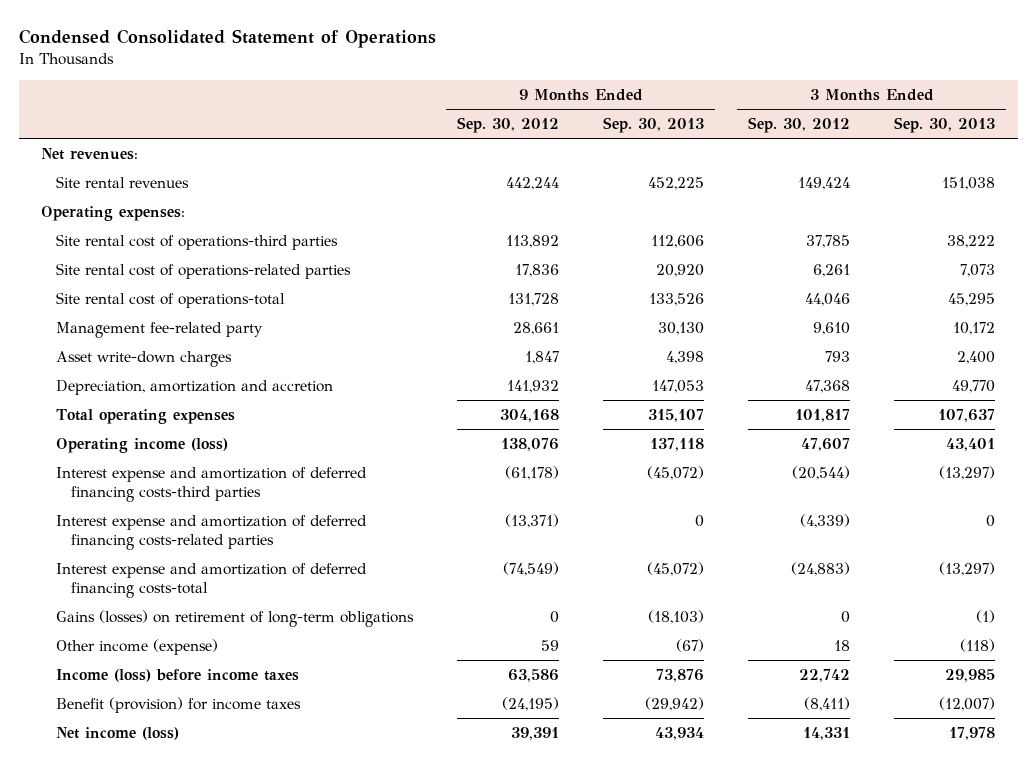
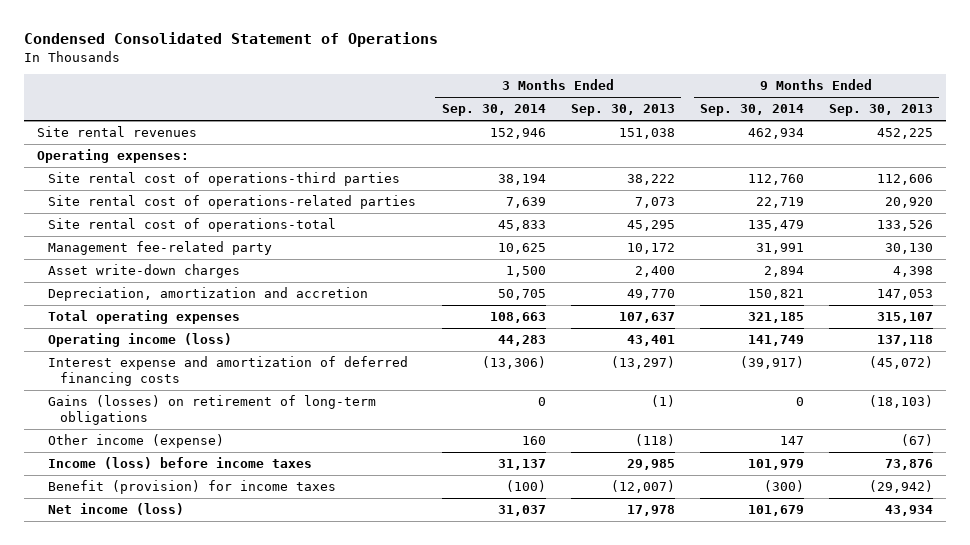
[457,116,560,133] Sep. 30, 2012 -> none
[748,116,851,133] Sep. 30, 2012 -> none
none -> [441,104,546,117] Sep. 30, 2014
none -> [699,104,804,117] Sep. 30, 2014
[41,147,139,160] Net revenues: -> none
[56,514,368,551] Interest expense and amortization of deferred financing costs-related parties -> none
[56,562,368,599] Interest expense and amortization of deferred financing costs-total -> none
[56,466,368,503] Interest expense and amortization of deferred financing costs-third parties -> [48,356,409,387] Interest expense and amortization of deferred financing costs

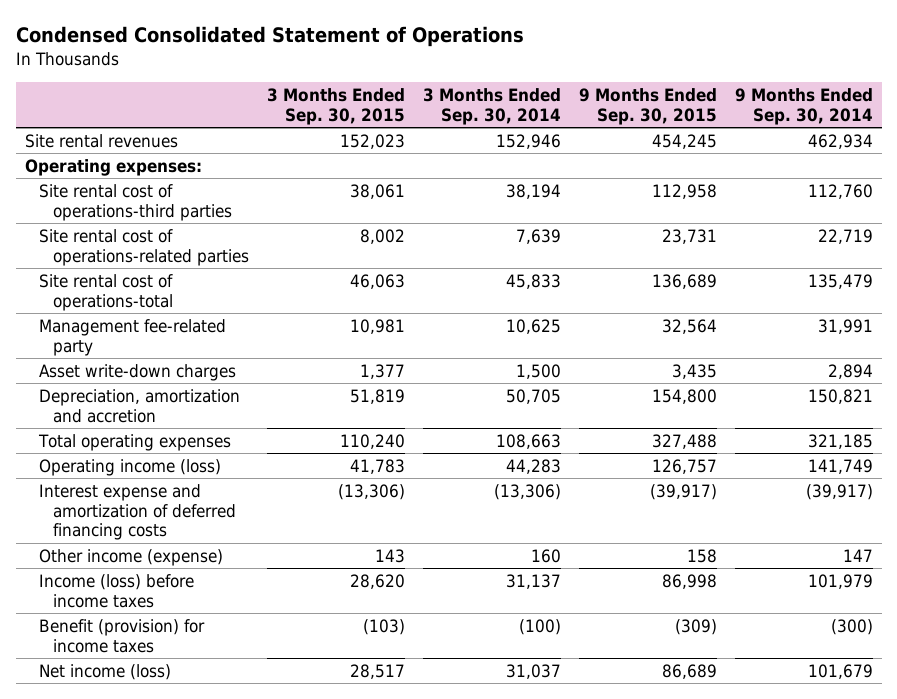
[570,104,675,117] Sep. 30, 2013 -> none
[829,104,934,117] Sep. 30, 2013 -> none
none -> [266,88,405,125] 3 Months Ended Sep. 30, 2015
none -> [578,88,717,125] 9 Months Ended Sep. 30, 2015
[48,395,377,426] Gains (losses) on retirement of long-term obligations -> none

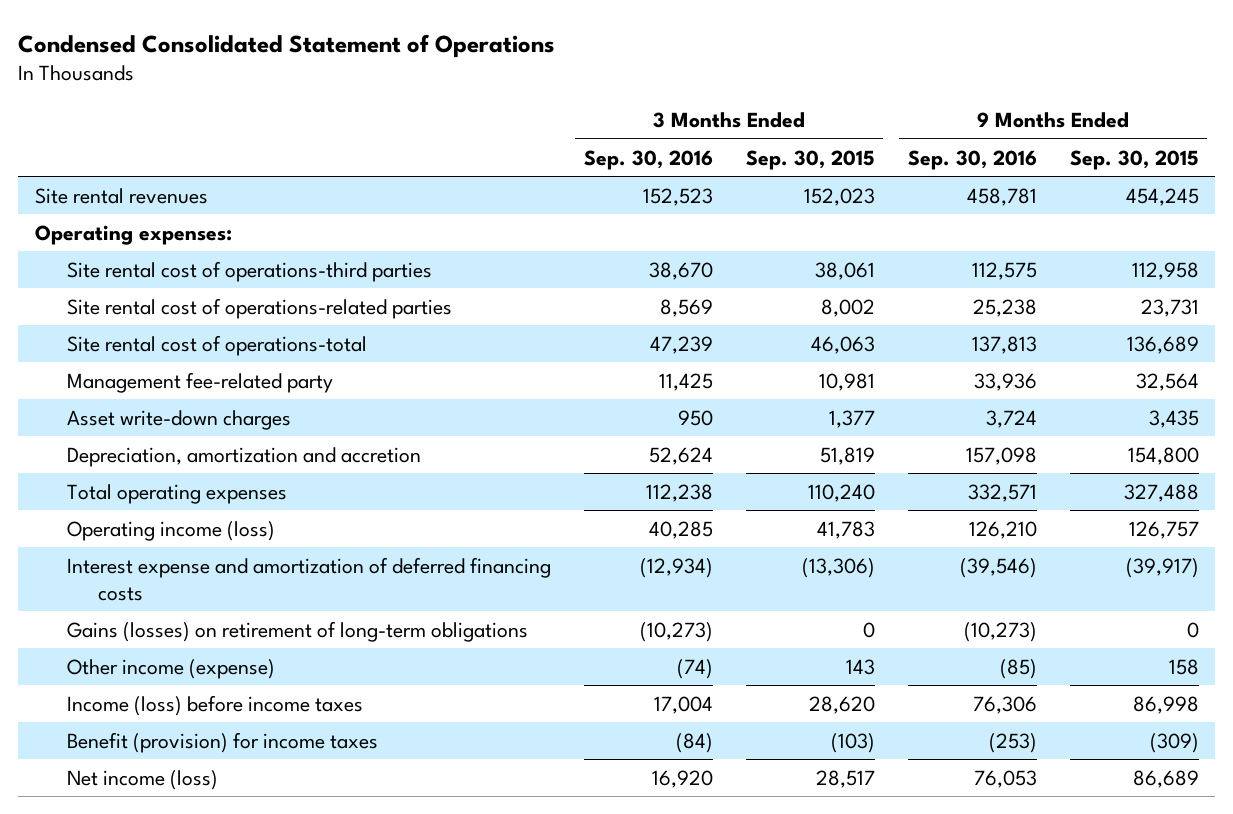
[422,88,561,125] 3 Months Ended Sep. 30, 2014 -> none
[734,88,873,125] 9 Months Ended Sep. 30, 2014 -> none
none -> [583,149,713,170] Sep. 30, 2016
none -> [907,149,1037,170] Sep. 30, 2016
none -> [66,620,528,642] Gains (losses) on retirement of long-term obligations

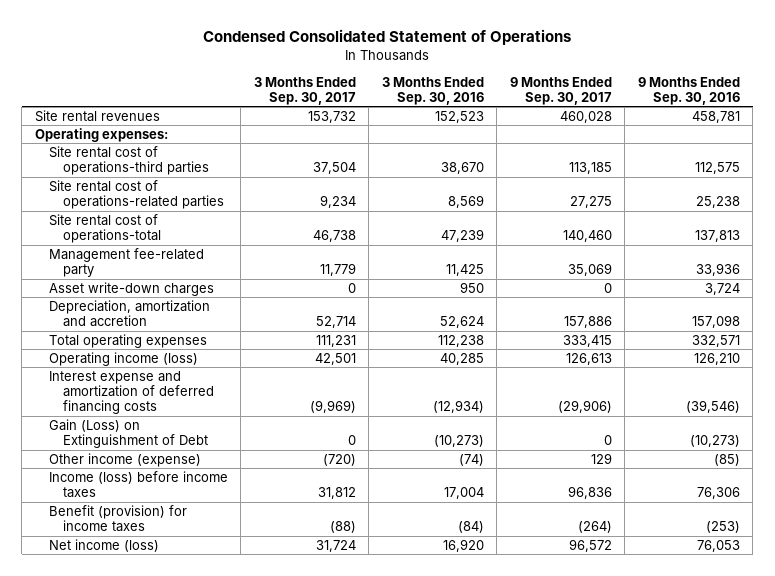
[745,149,875,170] Sep. 30, 2015 -> none
[1069,149,1199,170] Sep. 30, 2015 -> none
none -> [253,76,356,105] 3 Months Ended Sep. 30, 2017
none -> [509,76,612,105] 9 Months Ended Sep. 30, 2017
[66,620,528,642] Gains (losses) on retirement of long-term obligations -> [48,418,208,449] Gain (Loss) on Extinguishment of Debt

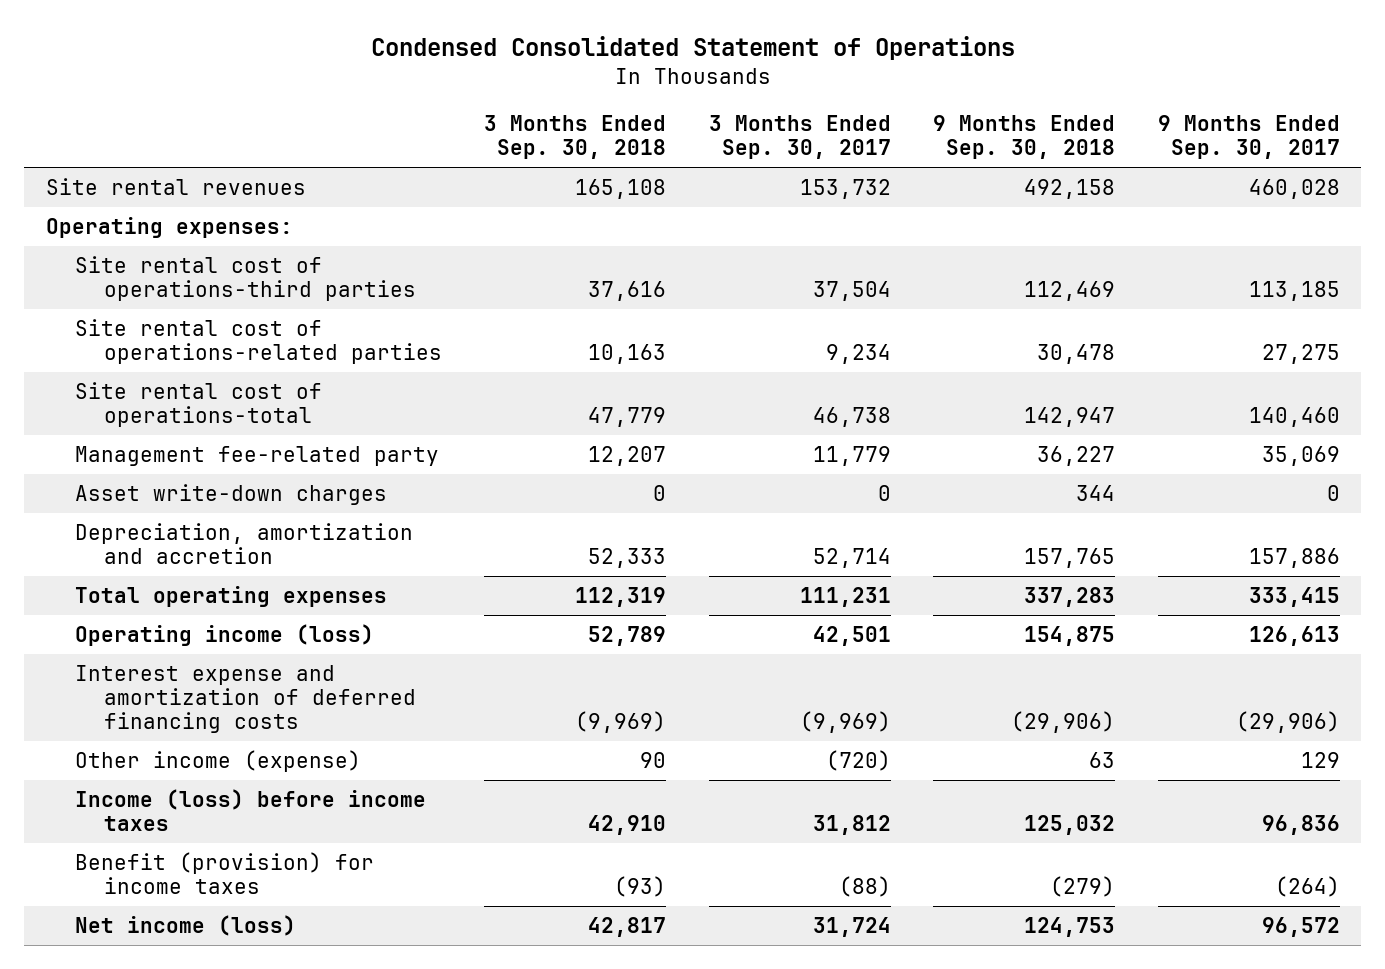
[381,76,484,105] 3 Months Ended Sep. 30, 2016 -> none
[637,76,740,105] 9 Months Ended Sep. 30, 2016 -> none
none -> [484,115,667,160] 3 Months Ended Sep. 30, 2018
none -> [933,115,1116,160] 9 Months Ended Sep. 30, 2018
[48,418,208,449] Gain (Loss) on Extinguishment of Debt -> none

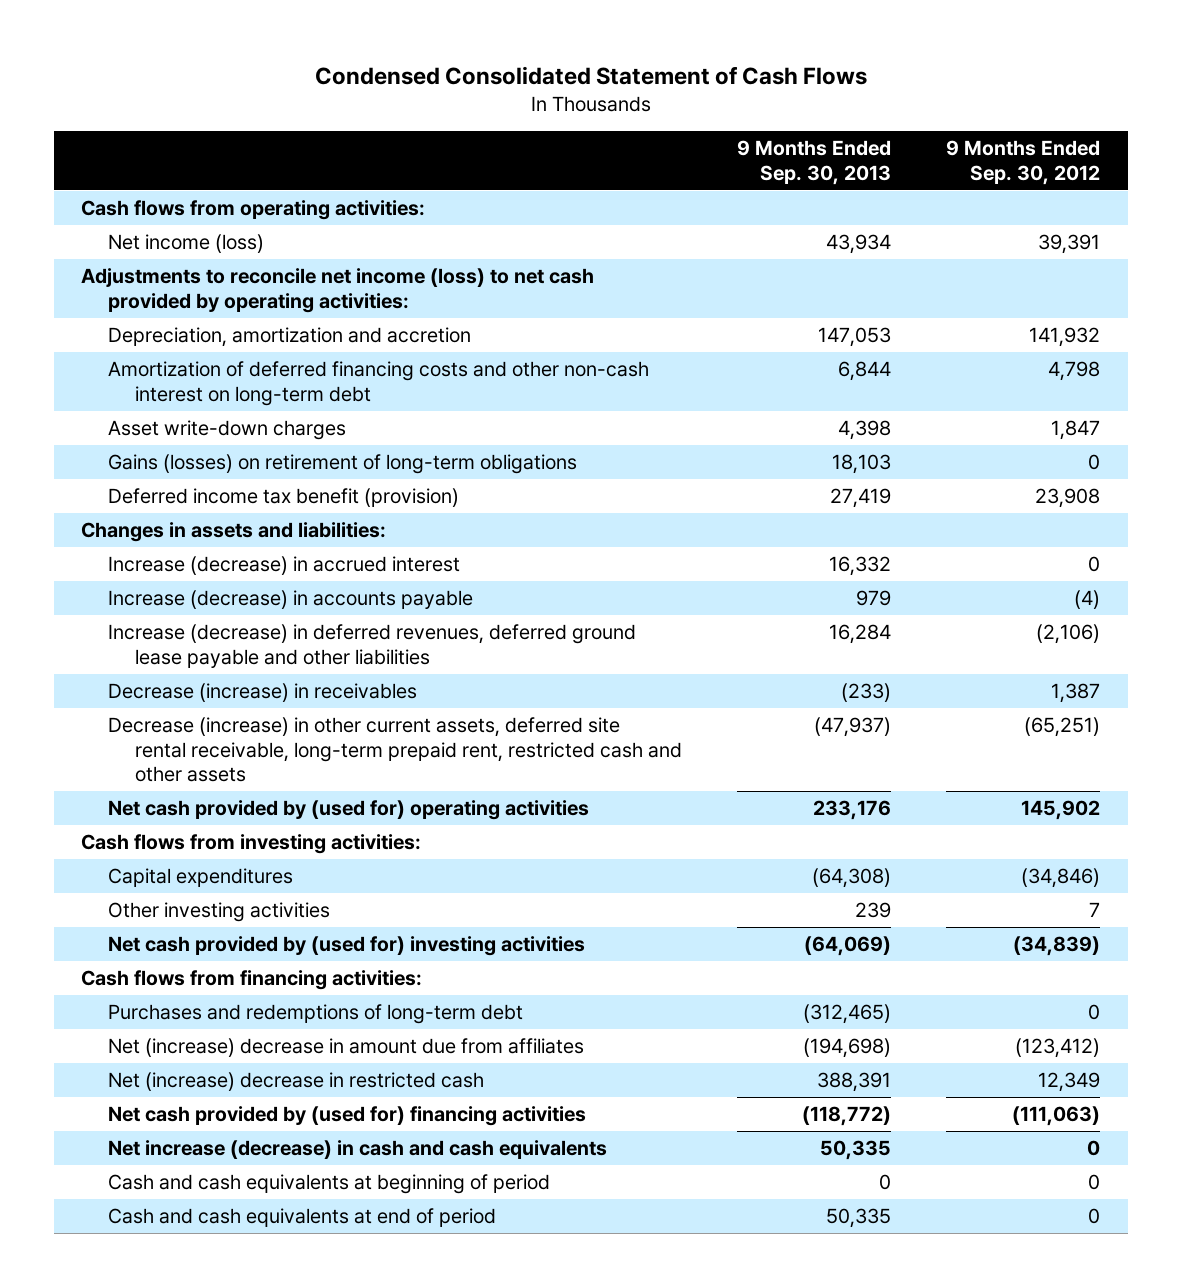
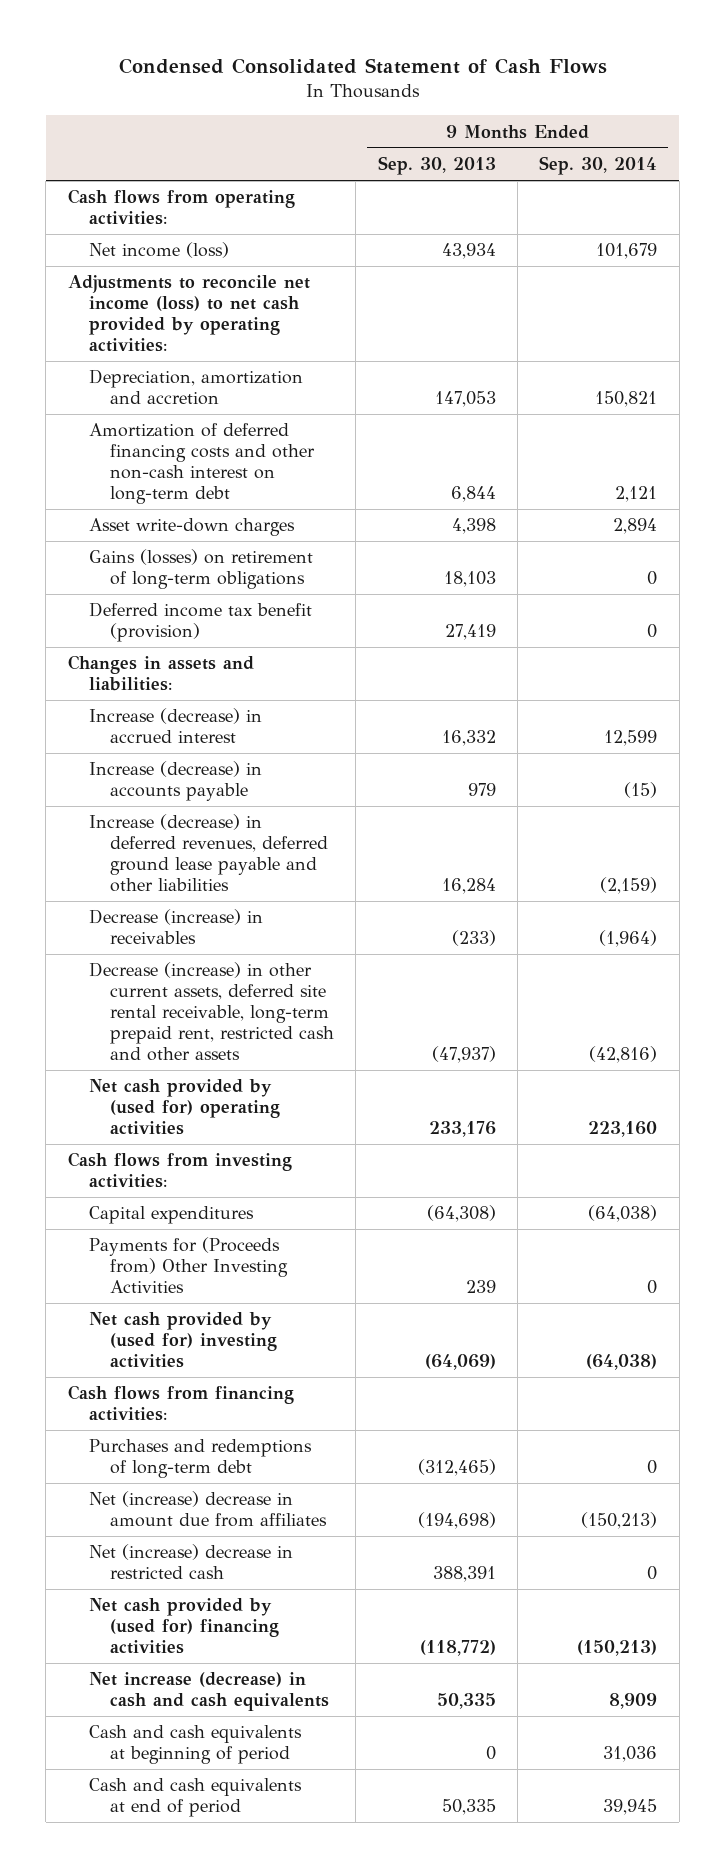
[946,140,1101,185] 9 Months Ended Sep. 30, 2012 -> none
none -> [539,155,658,175] Sep. 30, 2014
[108,902,331,923] Other investing activities -> [88,1237,289,1294] Payments for (Proceeds from) Other Investing Activities

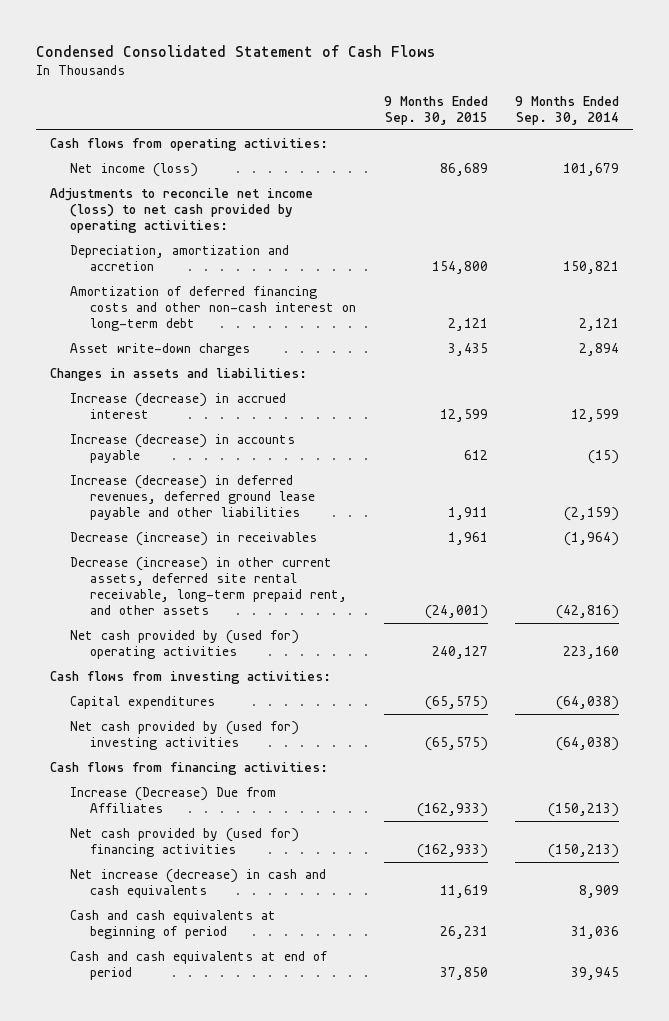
[377,155,496,175] Sep. 30, 2013 -> none
none -> [383,95,488,125] 9 Months Ended Sep. 30, 2015
[88,549,313,590] Gains (losses) on retirement of long-term obligations -> none
[88,602,312,643] Deferred income tax benefit (provision) -> none
[88,962,335,1061] Decrease (increase) in other current assets, deferred site rental receivable, long-term prepaid rent, restricted cash and other assets -> [69,557,347,616] Decrease (increase) in other current assets, deferred site rental receivable, long-term prepaid rent, and other assets
[88,1237,289,1294] Payments for (Proceeds from) Other Investing Activities -> none
[88,1439,312,1479] Purchases and redemptions of long-term debt -> none
[88,1544,293,1580] Net (increase) decrease in restricted cash -> none
[88,1491,328,1528] Net (increase) decrease in amount due from affiliates -> [69,787,276,814] Increase (Decrease) Due from Affiliates

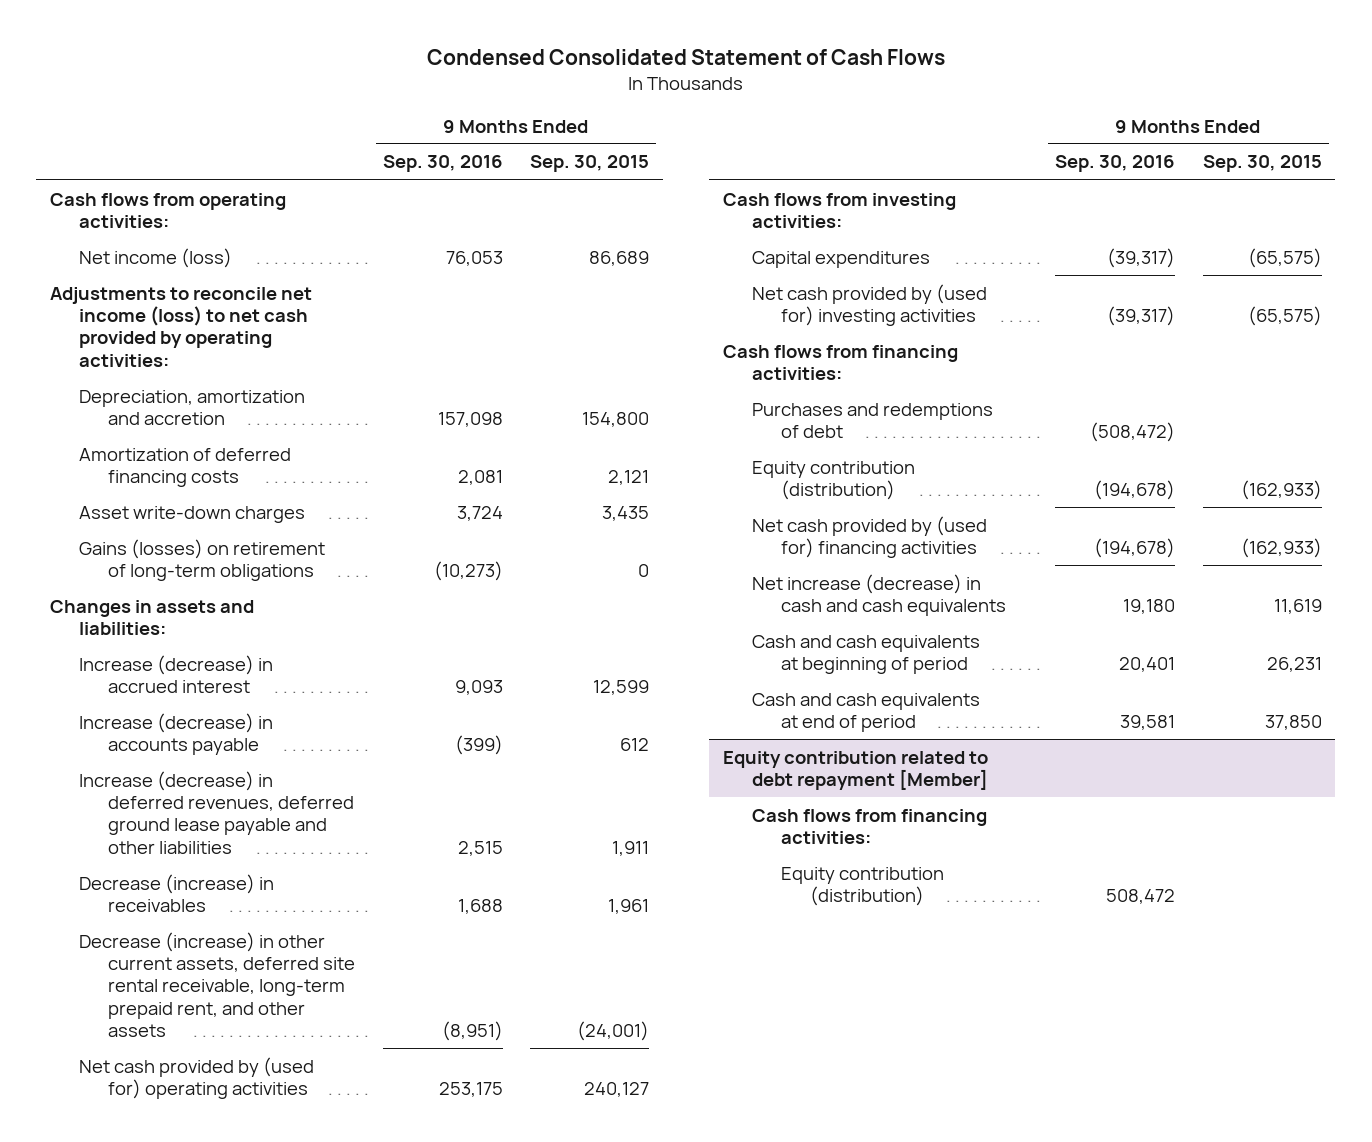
[515,95,620,125] 9 Months Ended Sep. 30, 2014 -> none
none -> [382,155,503,173] Sep. 30, 2016
[69,286,356,332] Amortization of deferred financing costs and other non-cash interest on long-term debt -> [79,447,292,487] Amortization of deferred financing costs
none -> [79,538,326,581] Gains (losses) on retirement of long-term obligations
none -> [751,402,993,438] Purchases and redemptions of debt
[69,787,276,814] Increase (Decrease) Due from Affiliates -> [751,460,915,500] Equity contribution (distribution)
none -> [722,750,988,790] Equity contribution related to debt repayment [Member]
none -> [751,808,987,844] Cash flows from financing activities:
none -> [780,866,944,906] Equity contribution (distribution)

